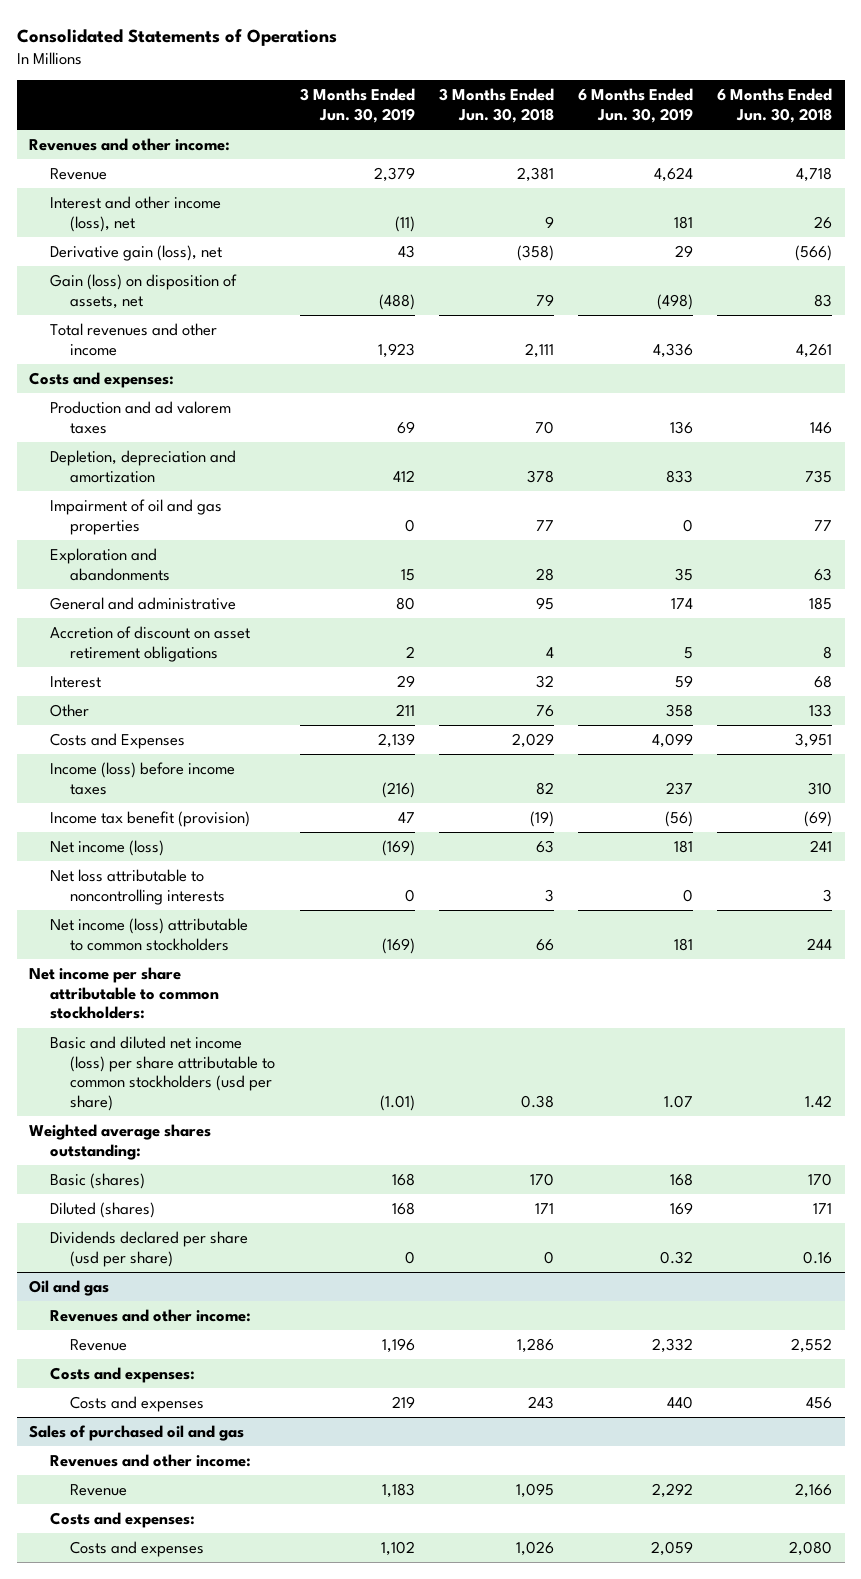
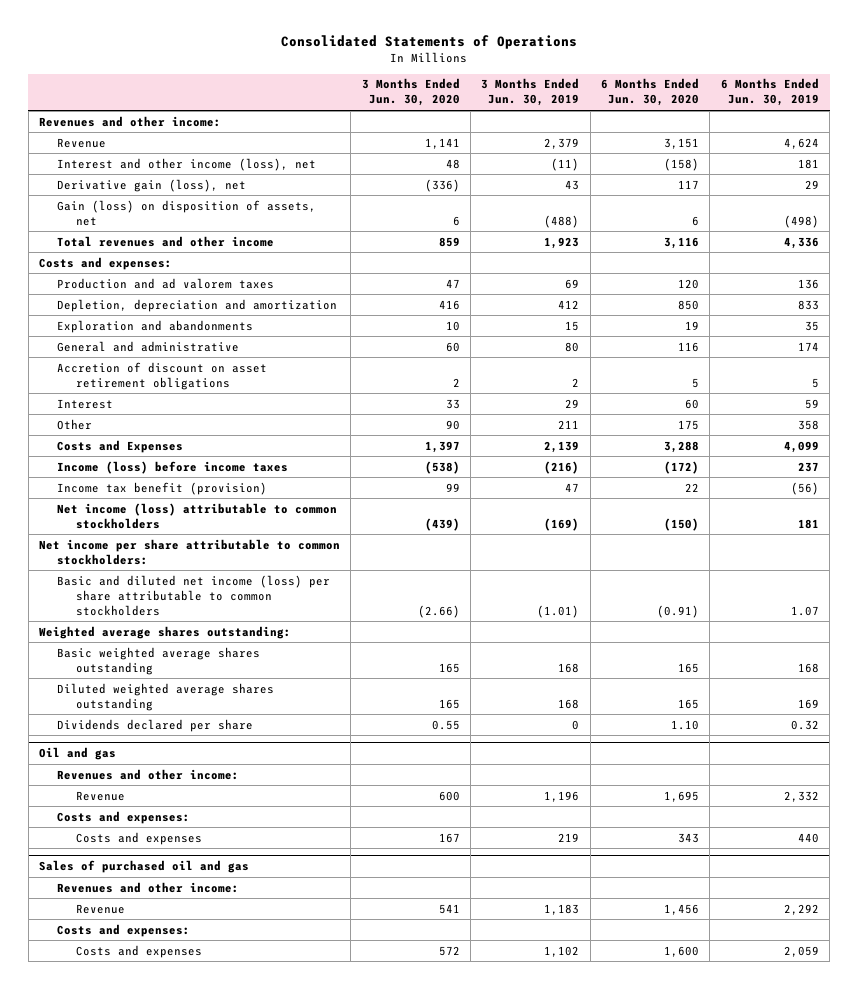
[438,88,554,123] 3 Months Ended Jun. 30, 2018 -> none
[717,88,833,123] 6 Months Ended Jun. 30, 2018 -> none
none -> [361,78,460,107] 3 Months Ended Jun. 30, 2020
none -> [601,78,700,107] 6 Months Ended Jun. 30, 2020
[49,499,222,535] Impairment of oil and gas properties -> none
[49,840,164,857] Net income (loss) -> none
[49,869,226,905] Net loss attributable to noncontrolling interests -> none
[49,1036,276,1111] Basic and diluted net income (loss) per share attributable to common stockholders (usd per share) -> [57,574,331,616] Basic and diluted net income (loss) per share attributable to common stockholders
[49,1173,145,1190] Basic (shares) -> [57,646,261,675] Basic weighted average shares outstanding
[49,1202,155,1219] Diluted (shares) -> [57,682,275,711] Diluted weighted average shares outstanding
[49,1231,248,1267] Dividends declared per share (usd per share) -> [57,718,254,732] Dividends declared per share

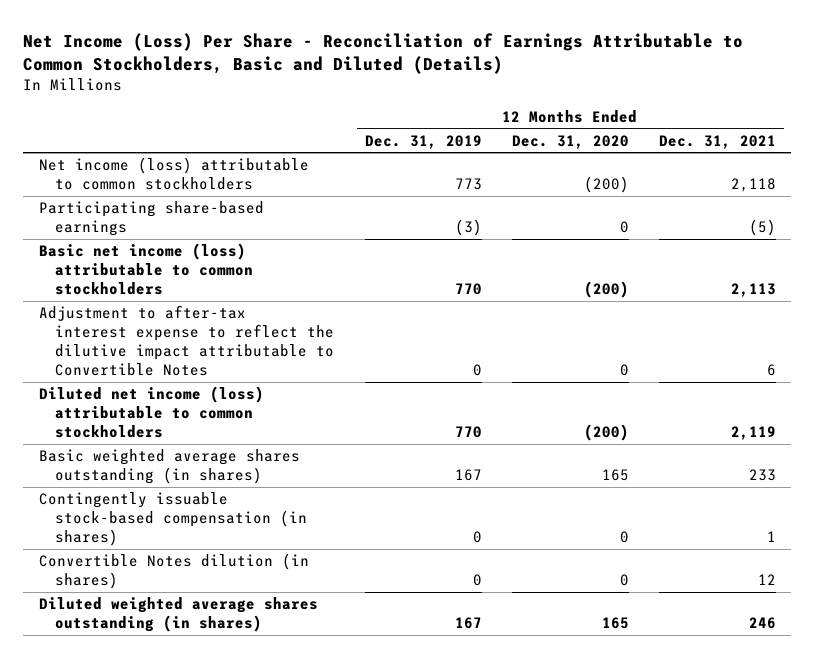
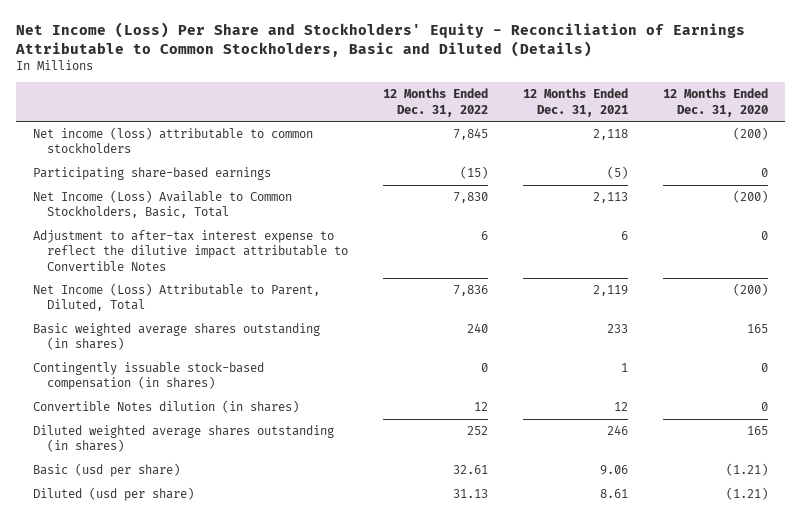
[23,32,744,75] Net Income (Loss) Per Share - Reconciliation of Earnings Attributable to Common Stockholders, Basic and Diluted (Details) -> [14,21,745,57] Net Income (Loss) Per Share and Stockholders' Equity - Reconciliation of Earnings Attributable to Common Stockholders, Basic and Diluted (Details)
[364,134,482,149] Dec. 31, 2019 -> none
none -> [383,88,489,117] 12 Months Ended Dec. 31, 2022
[38,243,254,296] Basic net income (loss) attributable to common stockholders -> [33,190,293,219] Net Income (Loss) Available to Common Stockholders, Basic, Total
[38,386,264,439] Diluted net income (loss) attributable to common stockholders -> [33,283,321,312] Net Income (Loss) Attributable to Parent, Diluted, Total
none -> [33,463,181,478] Basic (usd per share)
none -> [33,487,195,502] Diluted (usd per share)

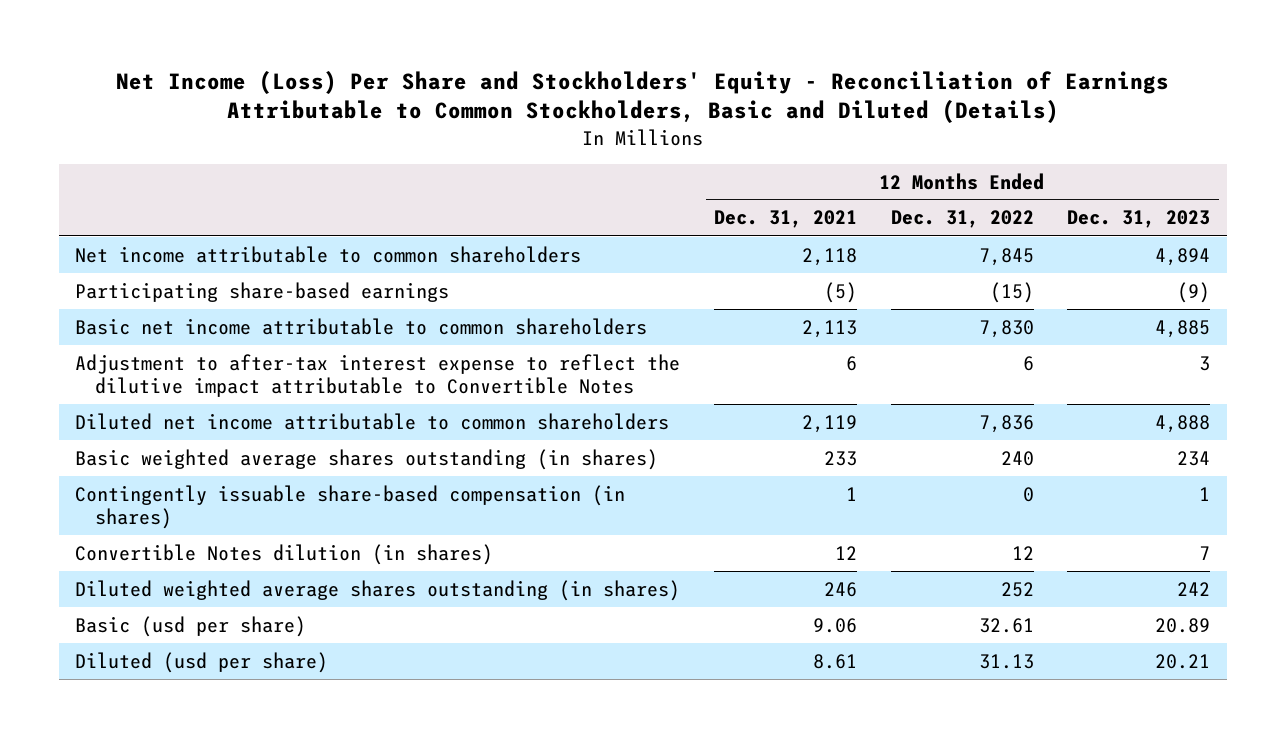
[662,88,768,117] 12 Months Ended Dec. 31, 2020 -> none
none -> [1067,210,1211,229] Dec. 31, 2023
[33,127,314,154] Net income (loss) attributable to common stockholders -> [75,245,582,263] Net income attributable to common shareholders
[33,190,293,219] Net Income (Loss) Available to Common Stockholders, Basic, Total -> [75,317,648,335] Basic net income attributable to common shareholders
[33,283,321,312] Net Income (Loss) Attributable to Parent, Diluted, Total -> [75,412,670,430] Diluted net income attributable to common shareholders
[33,362,265,391] Contingently issuable stock-based compensation (in shares) -> [75,484,626,530] Contingently issuable share-based compensation (in shares)

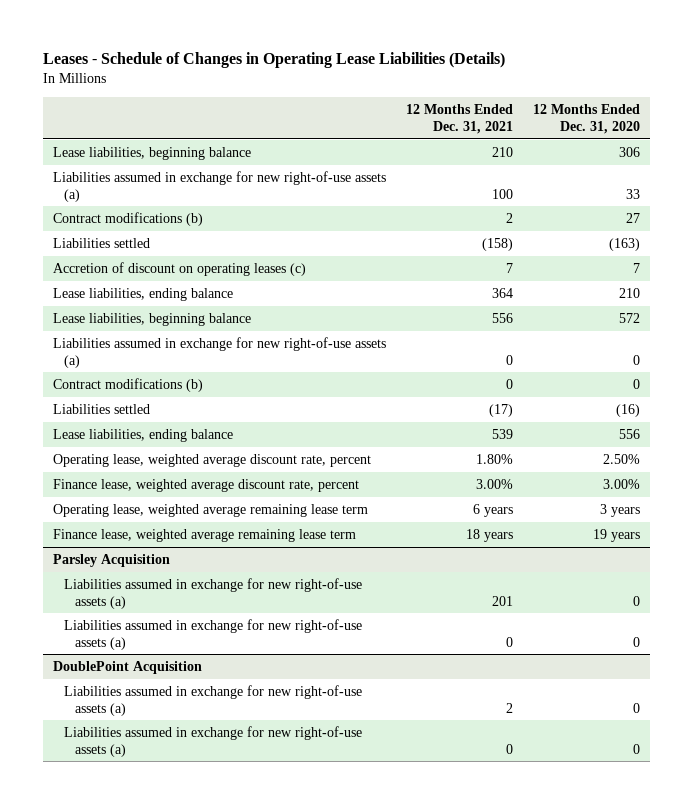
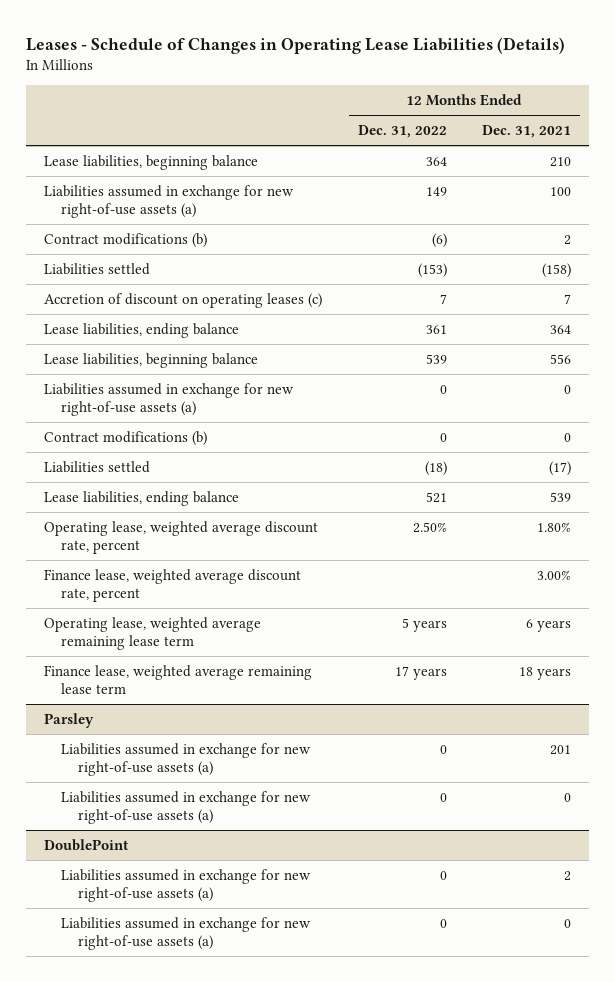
[532,103,640,134] 12 Months Ended Dec. 31, 2020 -> none
none -> [357,125,447,139] Dec. 31, 2022
[52,553,170,567] Parsley Acquisition -> [44,712,95,728] Parsley
[52,660,202,674] DoublePoint Acquisition -> [44,838,130,851] DoublePoint

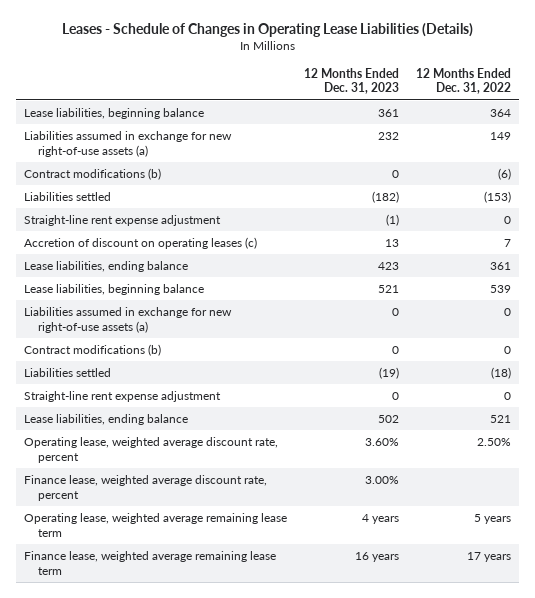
[482,125,572,139] Dec. 31, 2021 -> none
none -> [304,67,400,95] 12 Months Ended Dec. 31, 2023
none -> [24,214,222,226] Straight-line rent expense adjustment
none -> [24,390,222,402] Straight-line rent expense adjustment
[44,712,95,728] Parsley -> none
[61,742,312,777] Liabilities assumed in exchange for new right-of-use assets (a) -> none
[61,790,312,825] Liabilities assumed in exchange for new right-of-use assets (a) -> none
[44,838,130,851] DoublePoint -> none
[61,868,312,903] Liabilities assumed in exchange for new right-of-use assets (a) -> none
[61,916,312,951] Liabilities assumed in exchange for new right-of-use assets (a) -> none

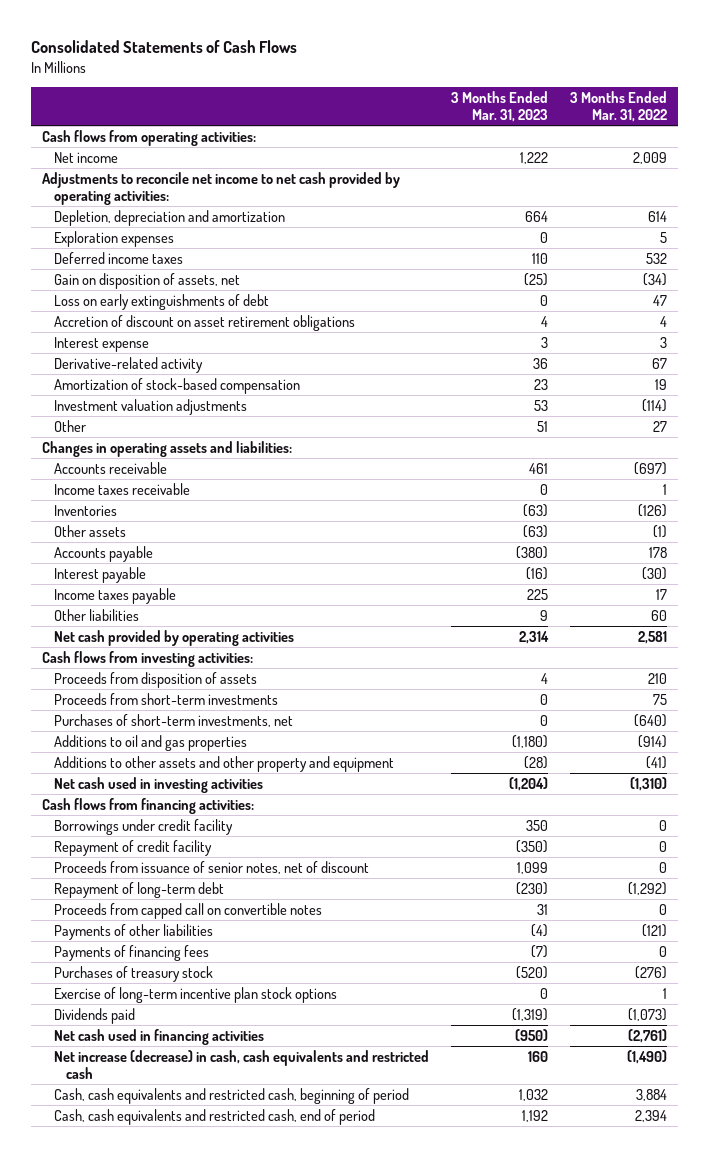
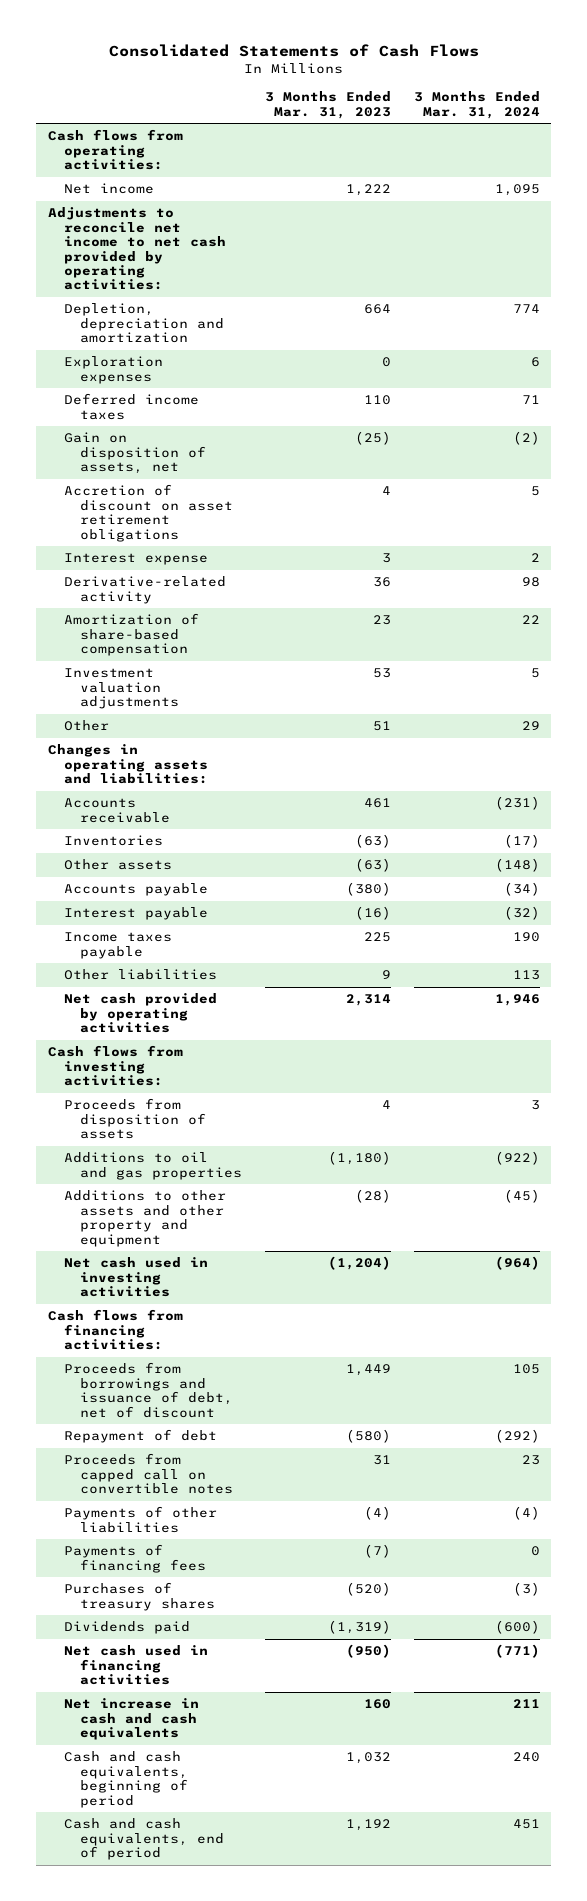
[569,90,667,122] 3 Months Ended Mar. 31, 2022 -> none
none -> [413,91,540,119] 3 Months Ended Mar. 31, 2024
[53,293,269,310] Loss on early extinguishments of debt -> none
[53,377,300,394] Amortization of stock-based compensation -> [63,613,199,657] Amortization of share-based compensation
[53,482,190,495] Income taxes receivable -> none
[53,692,278,705] Proceeds from short-term investments -> none
[53,713,293,727] Purchases of short-term investments, net -> none
[53,818,233,835] Borrowings under credit facility -> none
[53,839,212,856] Repayment of credit facility -> none
[53,860,369,874] Proceeds from issuance of senior notes, net of discount -> [63,1362,233,1418] Proceeds from borrowings and issuance of debt, net of discount
[516,861,548,874] 1,099 -> [345,1364,391,1377] 1,449
[53,881,224,898] Repayment of long-term debt -> [63,1429,217,1444] Repayment of debt
[515,881,548,895] (230) -> [345,1429,391,1444] (580)
[53,986,337,1003] Exercise of long-term incentive plan stock options -> none
[53,965,213,982] Purchases of treasury stock -> [63,1582,215,1611] Purchases of treasury shares
[53,1049,429,1079] Net increase (decrease) in cash, cash equivalents and restricted cash -> [63,1698,199,1741] Net increase in cash and cash equivalents
[53,1087,409,1104] Cash, cash equivalents and restricted cash, beginning of period -> [63,1751,188,1808] Cash and cash equivalents, beginning of period
[53,1108,375,1125] Cash, cash equivalents and restricted cash, end of period -> [63,1818,224,1861] Cash and cash equivalents, end of period

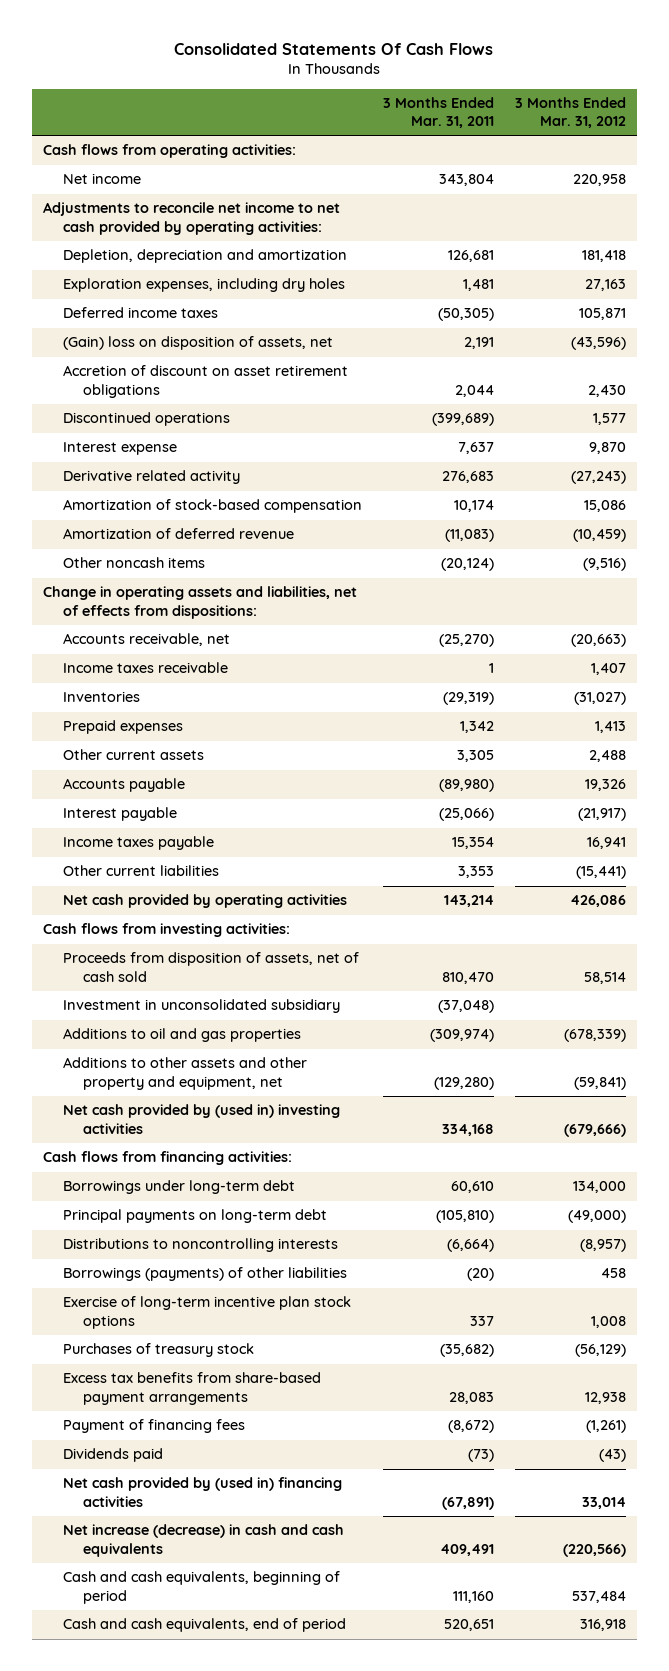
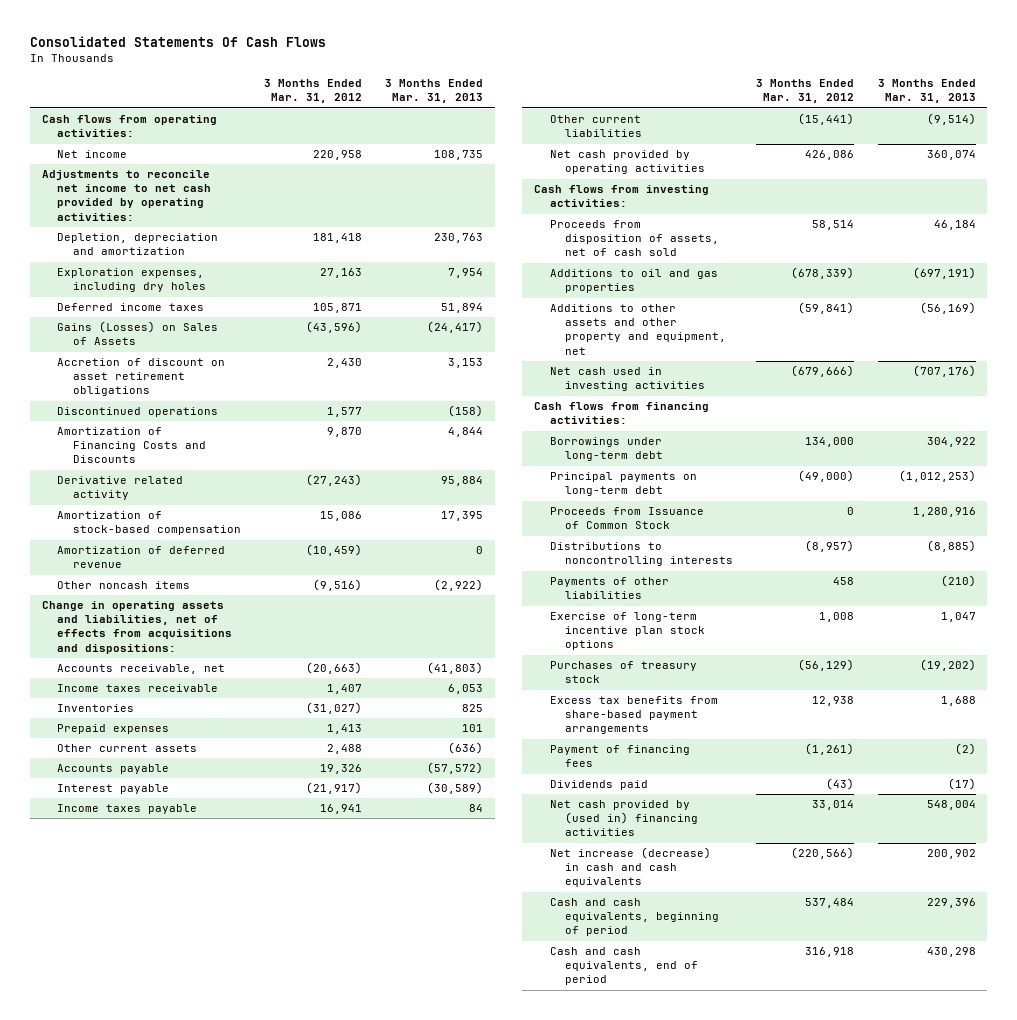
[383,96,495,129] 3 Months Ended Mar. 31, 2011 -> none
none -> [385,79,484,104] 3 Months Ended Mar. 31, 2013
[62,336,333,351] (Gain) loss on disposition of assets, net -> [57,321,219,346] Gains (Losses) on Sales of Assets
[62,442,177,456] Interest expense -> [57,427,206,464] Amortization of Financing Costs and Discounts
[42,586,357,619] Change in operating assets and liabilities, net of effects from dispositions: -> [41,601,233,654] Change in operating assets and liabilities, net of effects from acquisitions and dispositions:
[62,999,340,1014] Investment in unconsolidated subsidiary -> none
[62,1104,340,1134] Net cash provided by (used in) investing activities -> [549,367,706,392] Net cash used in investing activities
none -> [549,507,704,530] Proceeds from Issuance of Common Stock
[62,1267,347,1282] Borrowings (payments) of other liabilities -> [549,577,669,600] Payments of other liabilities

